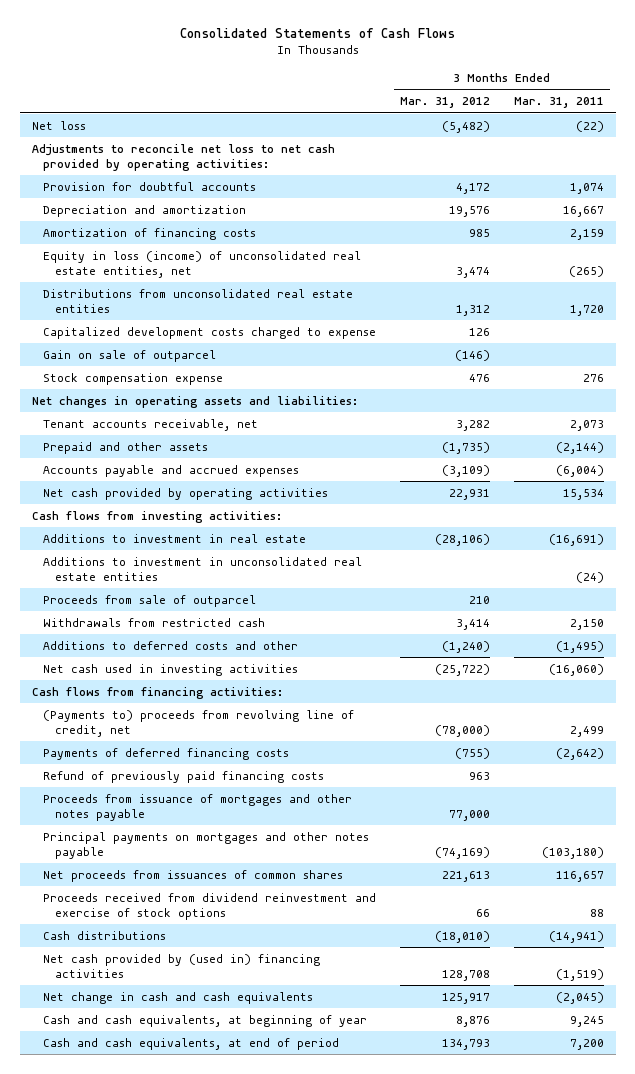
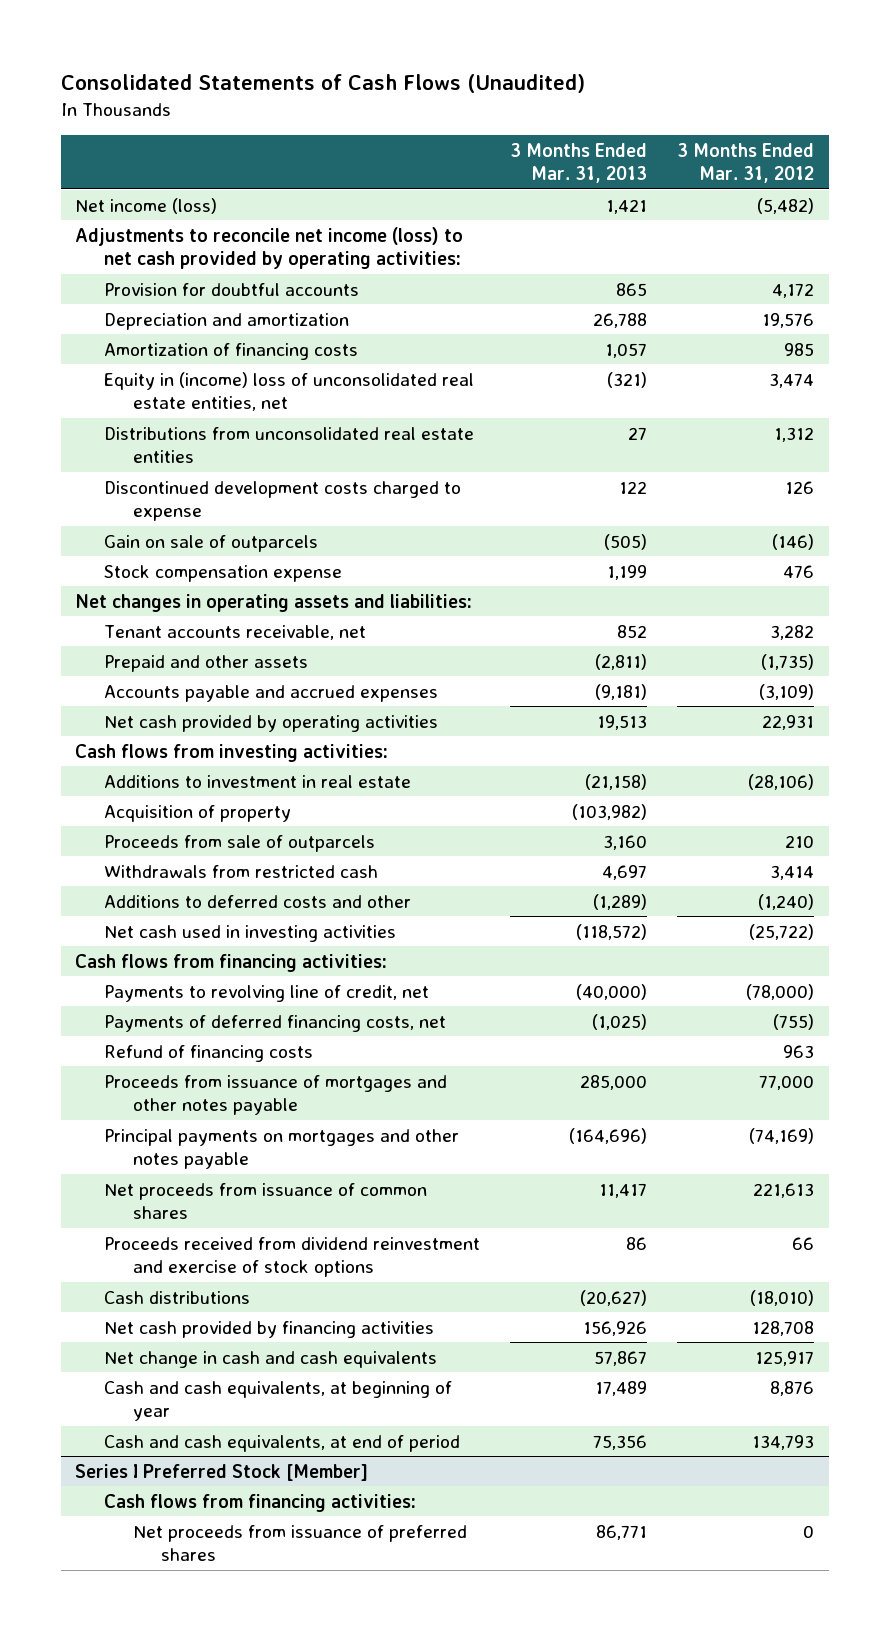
[179,28,455,39] Consolidated Statements of Cash Flows -> [60,74,585,94] Consolidated Statements of Cash Flows (Unaudited)
[513,97,604,109] Mar. 31, 2011 -> none
none -> [509,142,647,184] 3 Months Ended Mar. 31, 2013
[31,120,86,130] Net loss -> [75,197,218,214] Net income (loss)
[31,143,335,171] Adjustments to reconcile net loss to net cash provided by operating activities: -> [75,226,464,270] Adjustments to reconcile net income (loss) to net cash provided by operating activities:
[43,250,362,278] Equity in loss (income) of unconsolidated real estate entities, net -> [104,371,475,412] Equity in (income) loss of unconsolidated real estate entities, net
[43,326,377,339] Capitalized development costs charged to expense -> [104,480,462,522] Discontinued development costs charged to expense
[43,349,217,362] Gain on sale of outparcel -> [104,534,319,552] Gain on sale of outparcels
[43,556,363,581] Additions to investment in unconsolidated real estate entities -> none
none -> [104,804,292,822] Acquisition of property
[43,594,257,607] Proceeds from sale of outparcel -> [104,834,376,852] Proceeds from sale of outparcels
[43,709,355,737] (Payments to) proceeds from revolving line of credit, net -> [104,984,430,1002] Payments to revolving line of credit, net
[43,747,290,760] Payments of deferred financing costs -> [104,1014,447,1032] Payments of deferred financing costs, net
[43,770,325,783] Refund of previously paid financing costs -> [104,1044,314,1062] Refund of financing costs
[43,869,344,882] Net proceeds from issuances of common shares -> [104,1182,428,1220] Net proceeds from issuance of common shares
[43,953,321,978] Net cash provided by (used in) financing activities -> [104,1320,435,1338] Net cash provided by financing activities
none -> [75,1463,369,1481] Series I Preferred Stock [Member]
none -> [104,1493,417,1512] Cash flows from financing activities:
none -> [132,1524,467,1562] Net proceeds from issuance of preferred shares

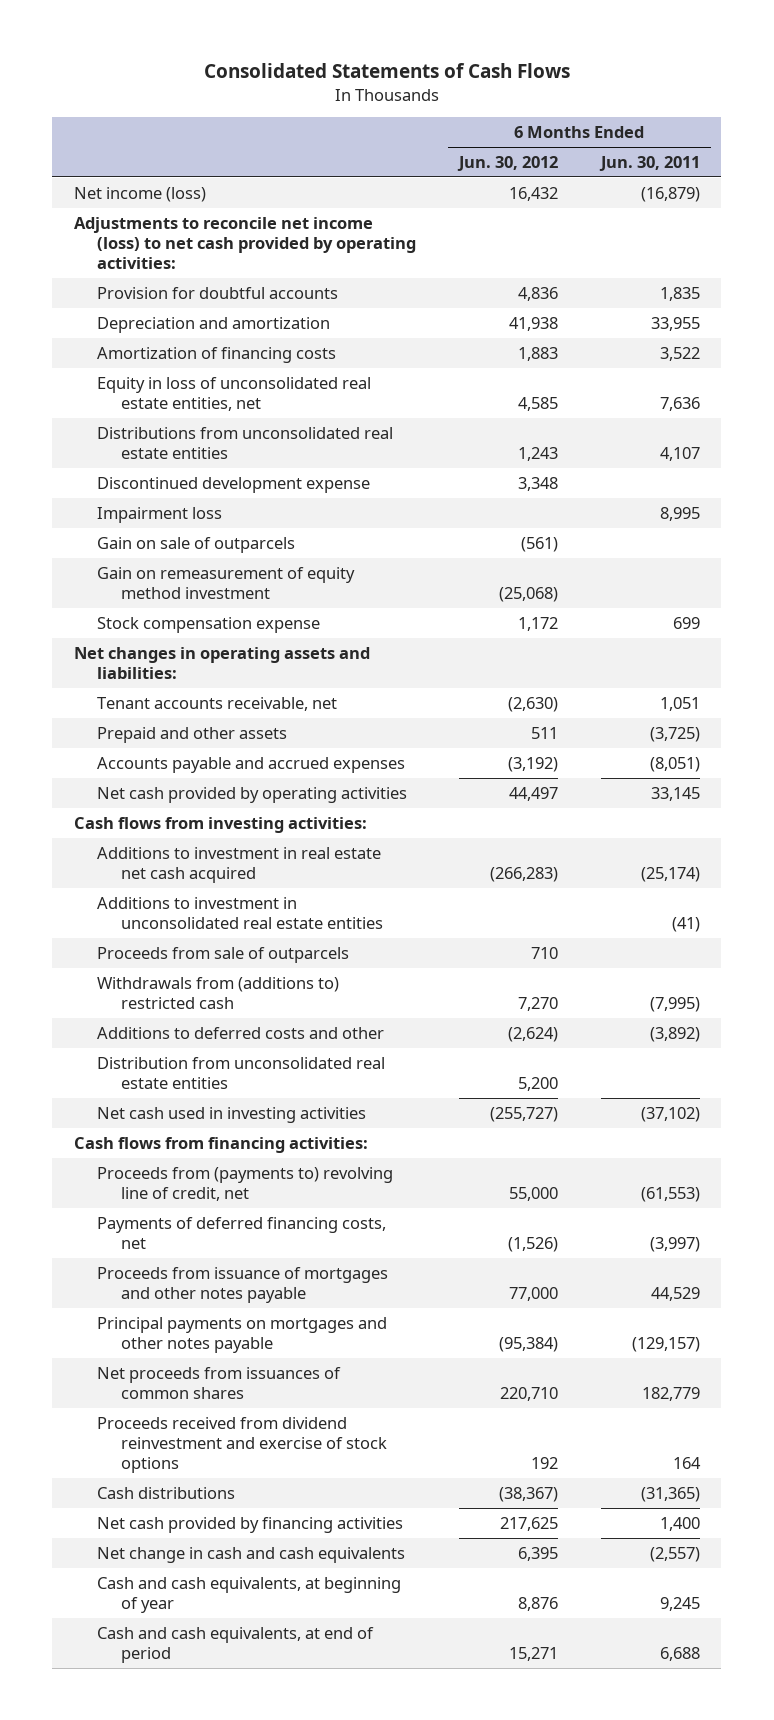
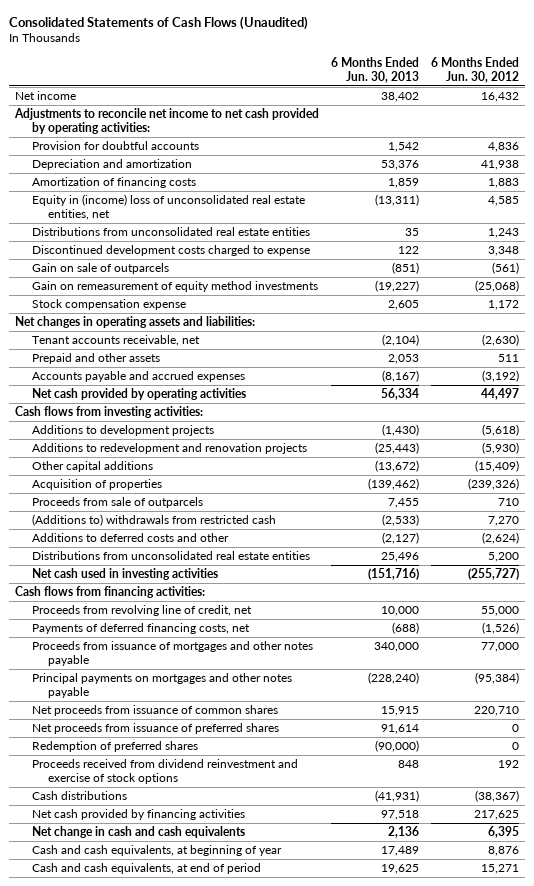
[203,63,570,79] Consolidated Statements of Cash Flows -> [9,15,309,30] Consolidated Statements of Cash Flows (Unaudited)
[598,155,700,171] Jun. 30, 2011 -> none
none -> [331,56,420,84] 6 Months Ended Jun. 30, 2013
[73,186,206,202] Net income (loss) -> [15,90,77,100] Net income
[73,216,417,270] Adjustments to reconcile net income (loss) to net cash provided by operating activities: -> [14,107,320,135] Adjustments to reconcile net income to net cash provided by operating activities:
[97,376,372,412] Equity in loss of unconsolidated real estate entities, net -> [31,193,305,221] Equity in (income) loss of unconsolidated real estate entities, net
[97,506,223,523] Impairment loss -> none
[97,476,371,493] Discontinued development expense -> [31,244,310,256] Discontinued development costs charged to expense
[97,566,356,600] Gain on remeasurement of equity method investment -> [31,280,318,292] Gain on remeasurement of equity method investments
[97,846,382,884] Additions to investment in real estate net cash acquired -> none
[97,896,383,930] Additions to investment in unconsolidated real estate entities -> none
none -> [31,424,214,436] Additions to development projects
none -> [31,442,307,454] Additions to redevelopment and renovation projects
none -> [31,460,153,472] Other capital additions
none -> [31,478,162,490] Acquisition of properties
[97,976,340,1010] Withdrawals from (additions to) restricted cash -> [31,513,276,526] (Additions to) withdrawals from restricted cash
[97,1056,386,1090] Distribution from unconsolidated real estate entities -> [31,550,310,560] Distributions from unconsolidated real estate entities
[97,1166,394,1202] Proceeds from (payments to) revolving line of credit, net -> [31,604,252,616] Proceeds from revolving line of credit, net
[97,1366,342,1400] Net proceeds from issuances of common shares -> [31,704,278,716] Net proceeds from issuance of common shares
none -> [31,722,279,734] Net proceeds from issuance of preferred shares
none -> [31,740,198,752] Redemption of preferred shares

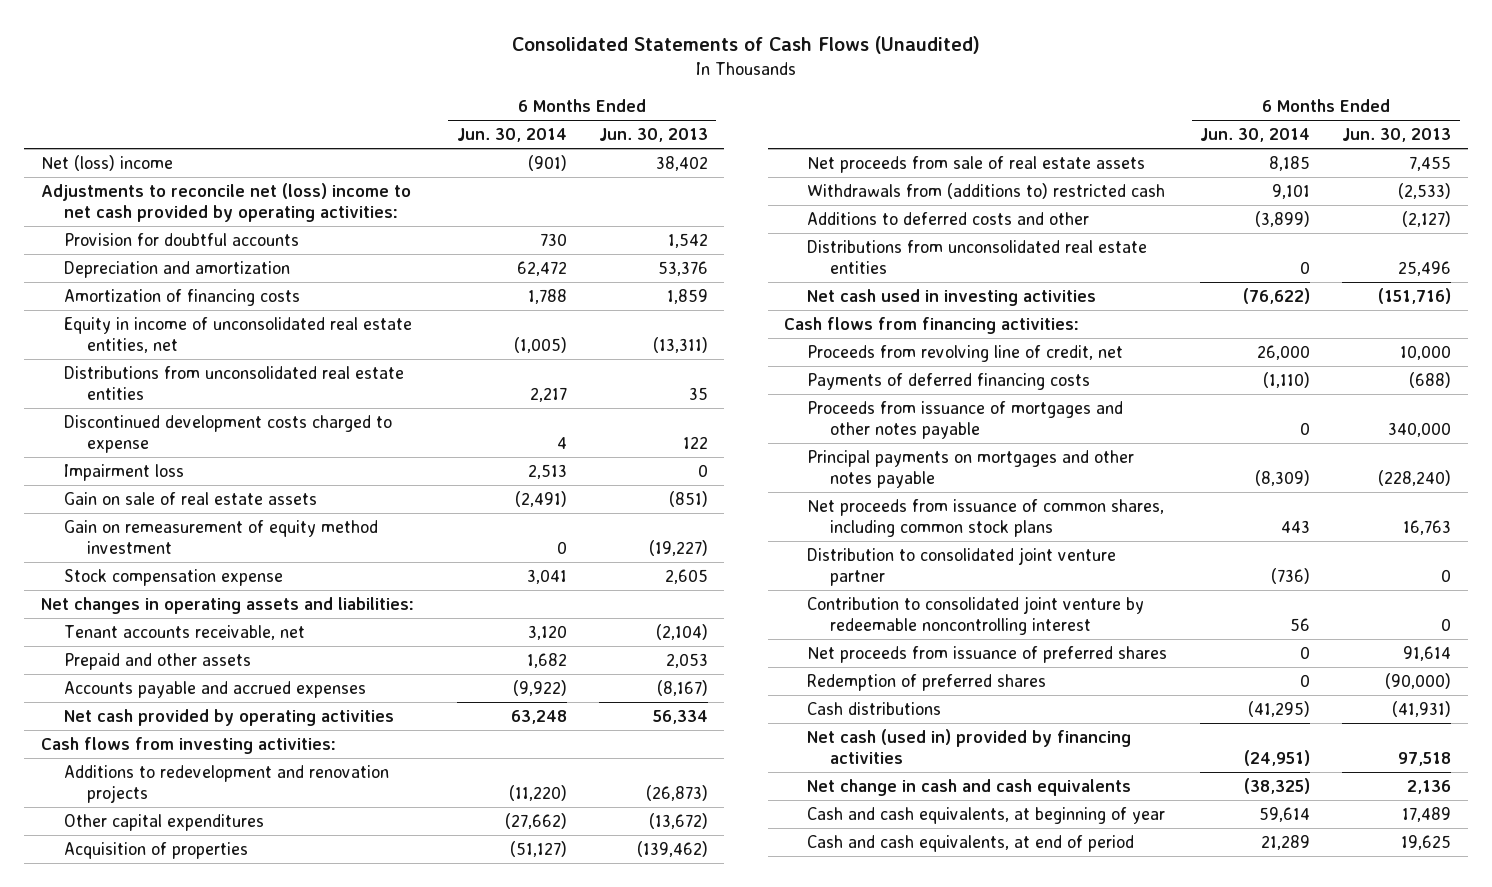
[430,56,519,84] 6 Months Ended Jun. 30, 2012 -> none
none -> [456,128,567,143] Jun. 30, 2014
[15,90,77,100] Net income -> [40,154,173,171] Net (loss) income
[14,107,320,135] Adjustments to reconcile net income to net cash provided by operating activities: -> [40,182,411,222] Adjustments to reconcile net (loss) income to net cash provided by operating activities:
[31,193,305,221] Equity in (income) loss of unconsolidated real estate entities, net -> [63,316,412,353] Equity in income of unconsolidated real estate entities, net
none -> [63,463,184,481] Impairment loss
[31,262,169,274] Gain on sale of outparcels -> [63,491,317,505] Gain on sale of real estate assets
[31,280,318,292] Gain on remeasurement of equity method investments -> [63,519,378,554] Gain on remeasurement of equity method investment
[31,424,214,436] Additions to development projects -> none
[375,441,420,454] (25,443) -> [646,784,709,801] (26,873)
[31,460,153,472] Other capital additions -> [63,813,264,831] Other capital expenditures
[31,496,203,508] Proceeds from sale of outparcels -> [807,155,1146,173] Net proceeds from sale of real estate assets
[31,513,276,526] (Additions to) withdrawals from restricted cash -> [807,182,1166,199] Withdrawals from (additions to) restricted cash
[31,622,250,634] Payments of deferred financing costs, net -> [807,372,1091,390] Payments of deferred financing costs
[31,704,278,716] Net proceeds from issuance of common shares -> [807,498,1165,537] Net proceeds from issuance of common shares, including common stock plans
[381,705,420,716] 15,915 -> [1403,519,1452,535] 16,763
none -> [807,546,1117,586] Distribution to consolidated joint venture partner
none -> [807,595,1145,635] Contribution to consolidated joint venture by redeemable noncontrolling interest
[31,758,298,785] Proceeds received from dividend reinvestment and exercise of stock options -> none
[31,808,245,820] Net cash provided by financing activities -> [807,728,1132,764] Net cash (used in) provided by financing activities

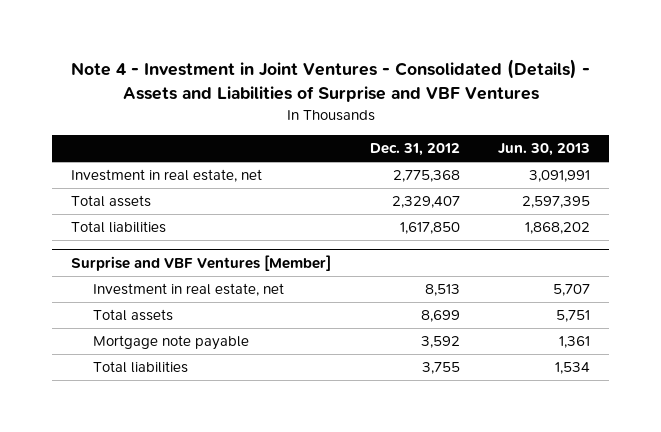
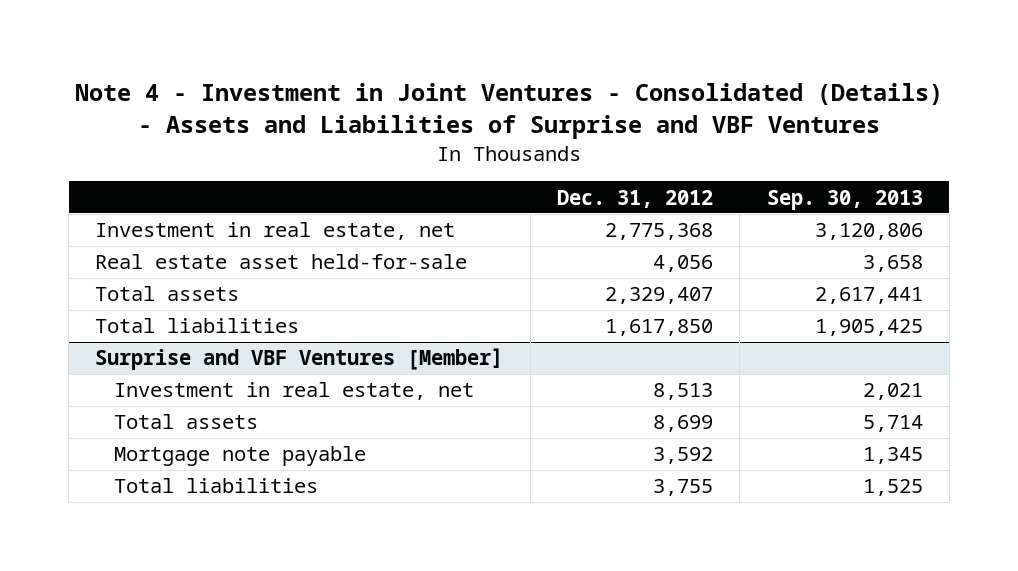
[498,143,591,157] Jun. 30, 2013 -> none
none -> [766,189,923,210] Sep. 30, 2013
none -> [95,254,468,270] Real estate asset held-for-sale

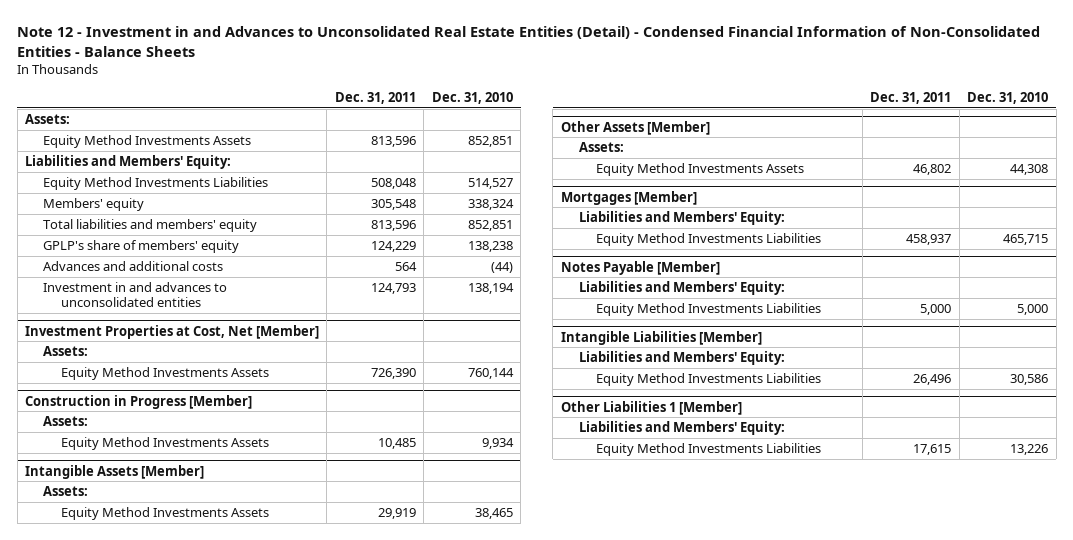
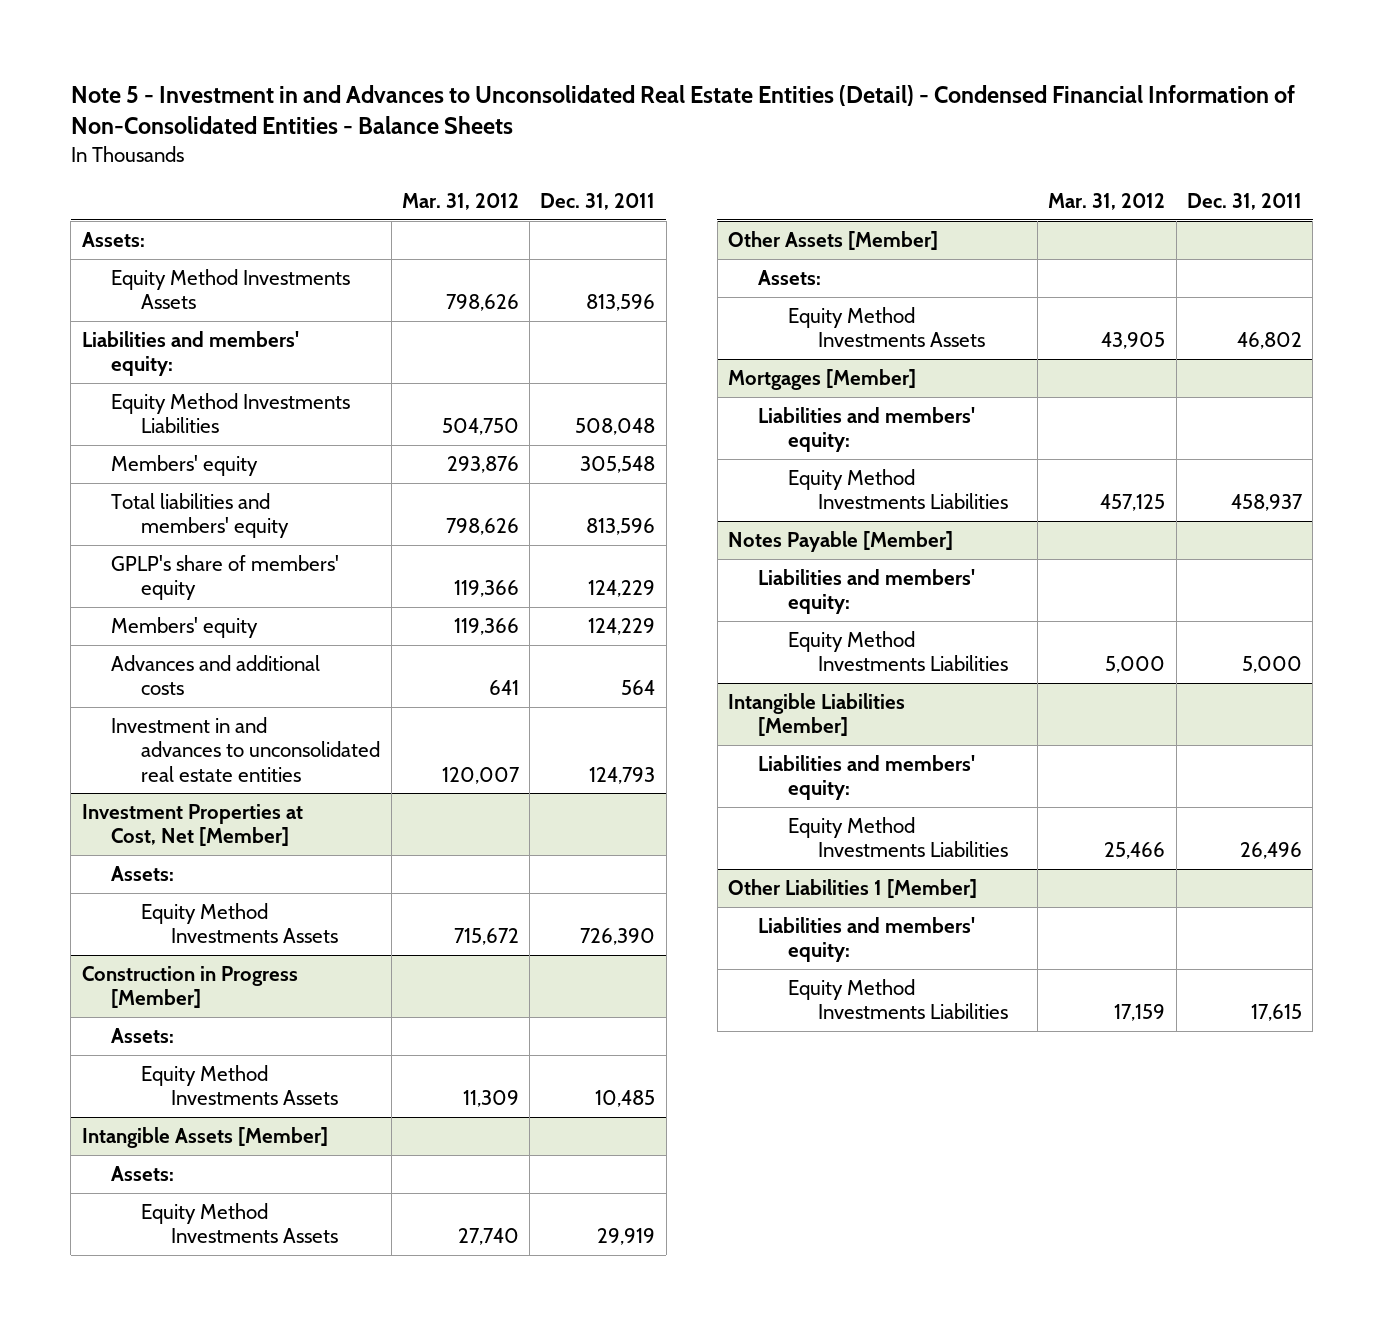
[17,26,1041,57] Note 12 - Investment in and Advances to Unconsolidated Real Estate Entities (Detail) - Condensed Financial Information of Non-Consolidated Entities - Balance Sheets -> [70,84,1295,135] Note 5 - Investment in and Advances to Unconsolidated Real Estate Entities (Detail) - Condensed Financial Information of Non-Consolidated Entities - Balance Sheets
[431,92,513,105] Dec. 31, 2010 -> none
none -> [401,193,519,211] Mar. 31, 2012
[25,154,232,169] Liabilities and Members' Equity: -> [81,330,299,377] Liabilities and members' equity:
none -> [111,616,259,638] Members' equity
[42,281,227,308] Investment in and advances to unconsolidated entities -> [111,716,381,782] Investment in and advances to unconsolidated real estate entities
[578,210,785,225] Liabilities and Members' Equity: -> [758,406,976,453] Liabilities and members' equity:
[578,280,785,295] Liabilities and Members' Equity: -> [758,568,976,615] Liabilities and members' equity:
[578,350,785,365] Liabilities and Members' Equity: -> [758,754,976,801] Liabilities and members' equity:
[578,420,785,435] Liabilities and Members' Equity: -> [758,916,976,963] Liabilities and members' equity:

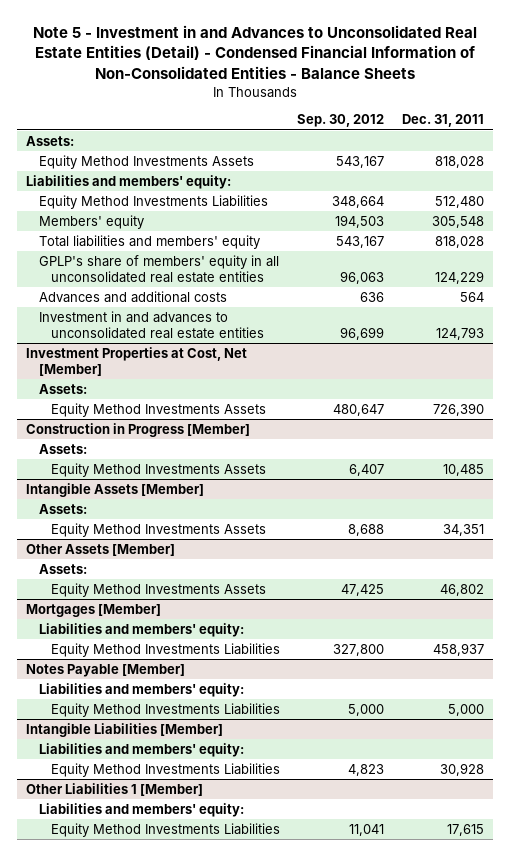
[401,193,519,211] Mar. 31, 2012 -> none
none -> [297,114,385,128] Sep. 30, 2012
[586,294,656,312] 813,596 -> [435,155,485,168] 818,028
[575,418,656,436] 508,048 -> [435,195,485,208] 512,480
[111,616,259,638] Members' equity -> none
[586,518,656,536] 813,596 -> [435,235,485,248] 818,028
[111,554,340,601] GPLP's share of members' equity -> [38,254,279,283] GPLP's share of members' equity in all unconsolidated real estate entities
[597,1228,656,1246] 29,919 -> [443,523,485,536] 34,351
[1240,842,1303,860] 26,496 -> [440,762,485,776] 30,928

